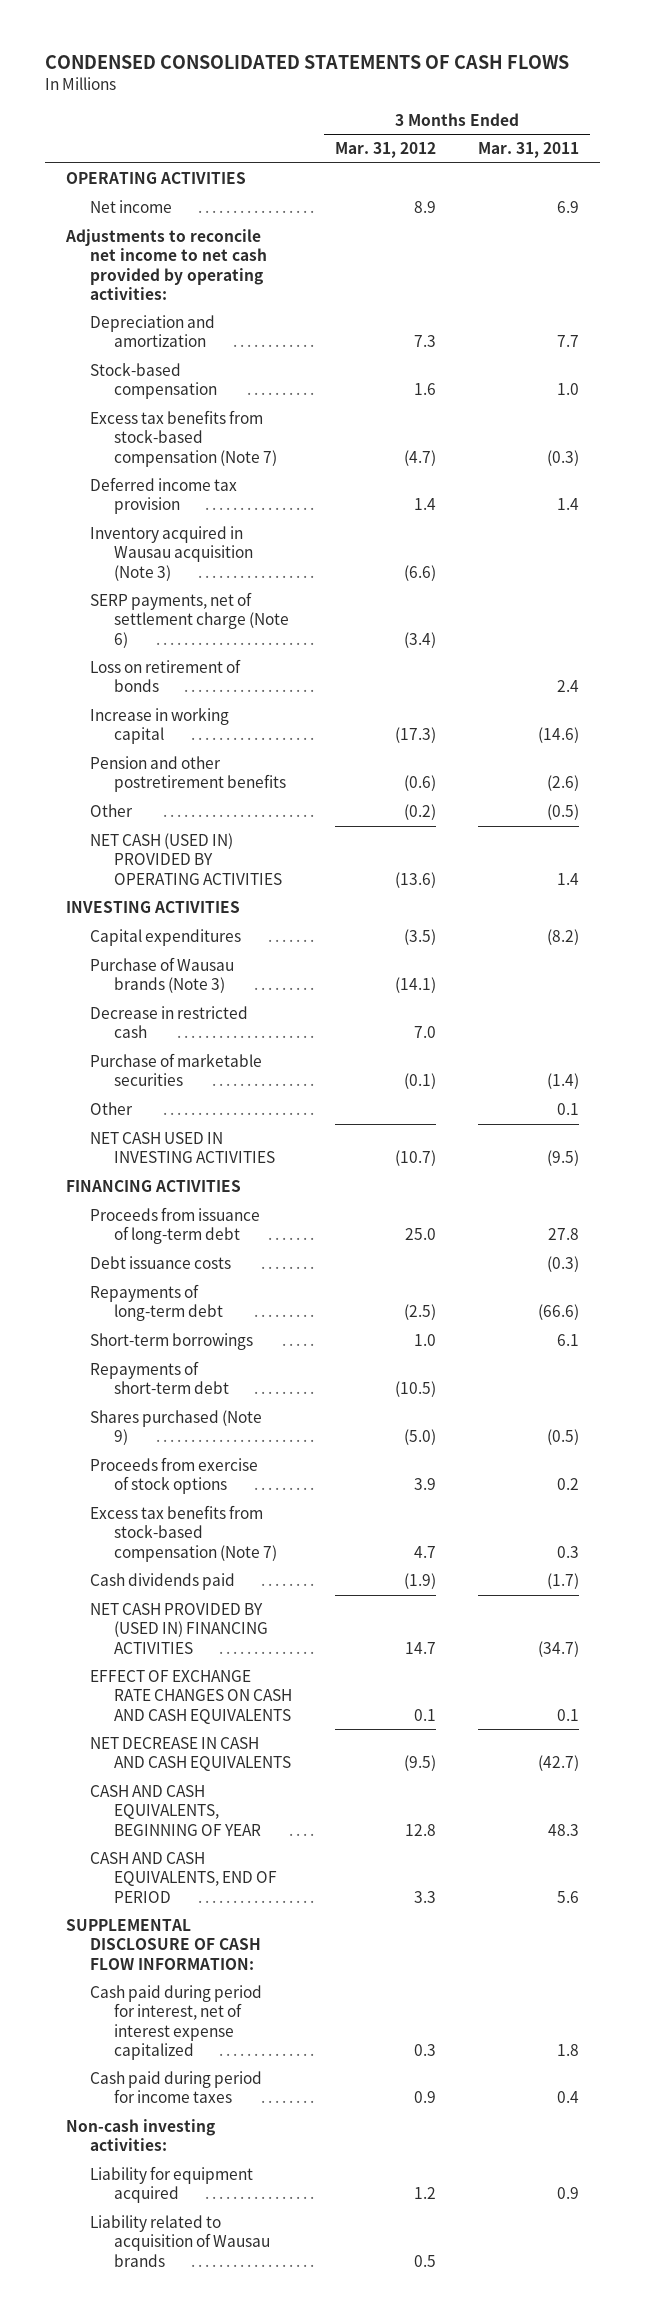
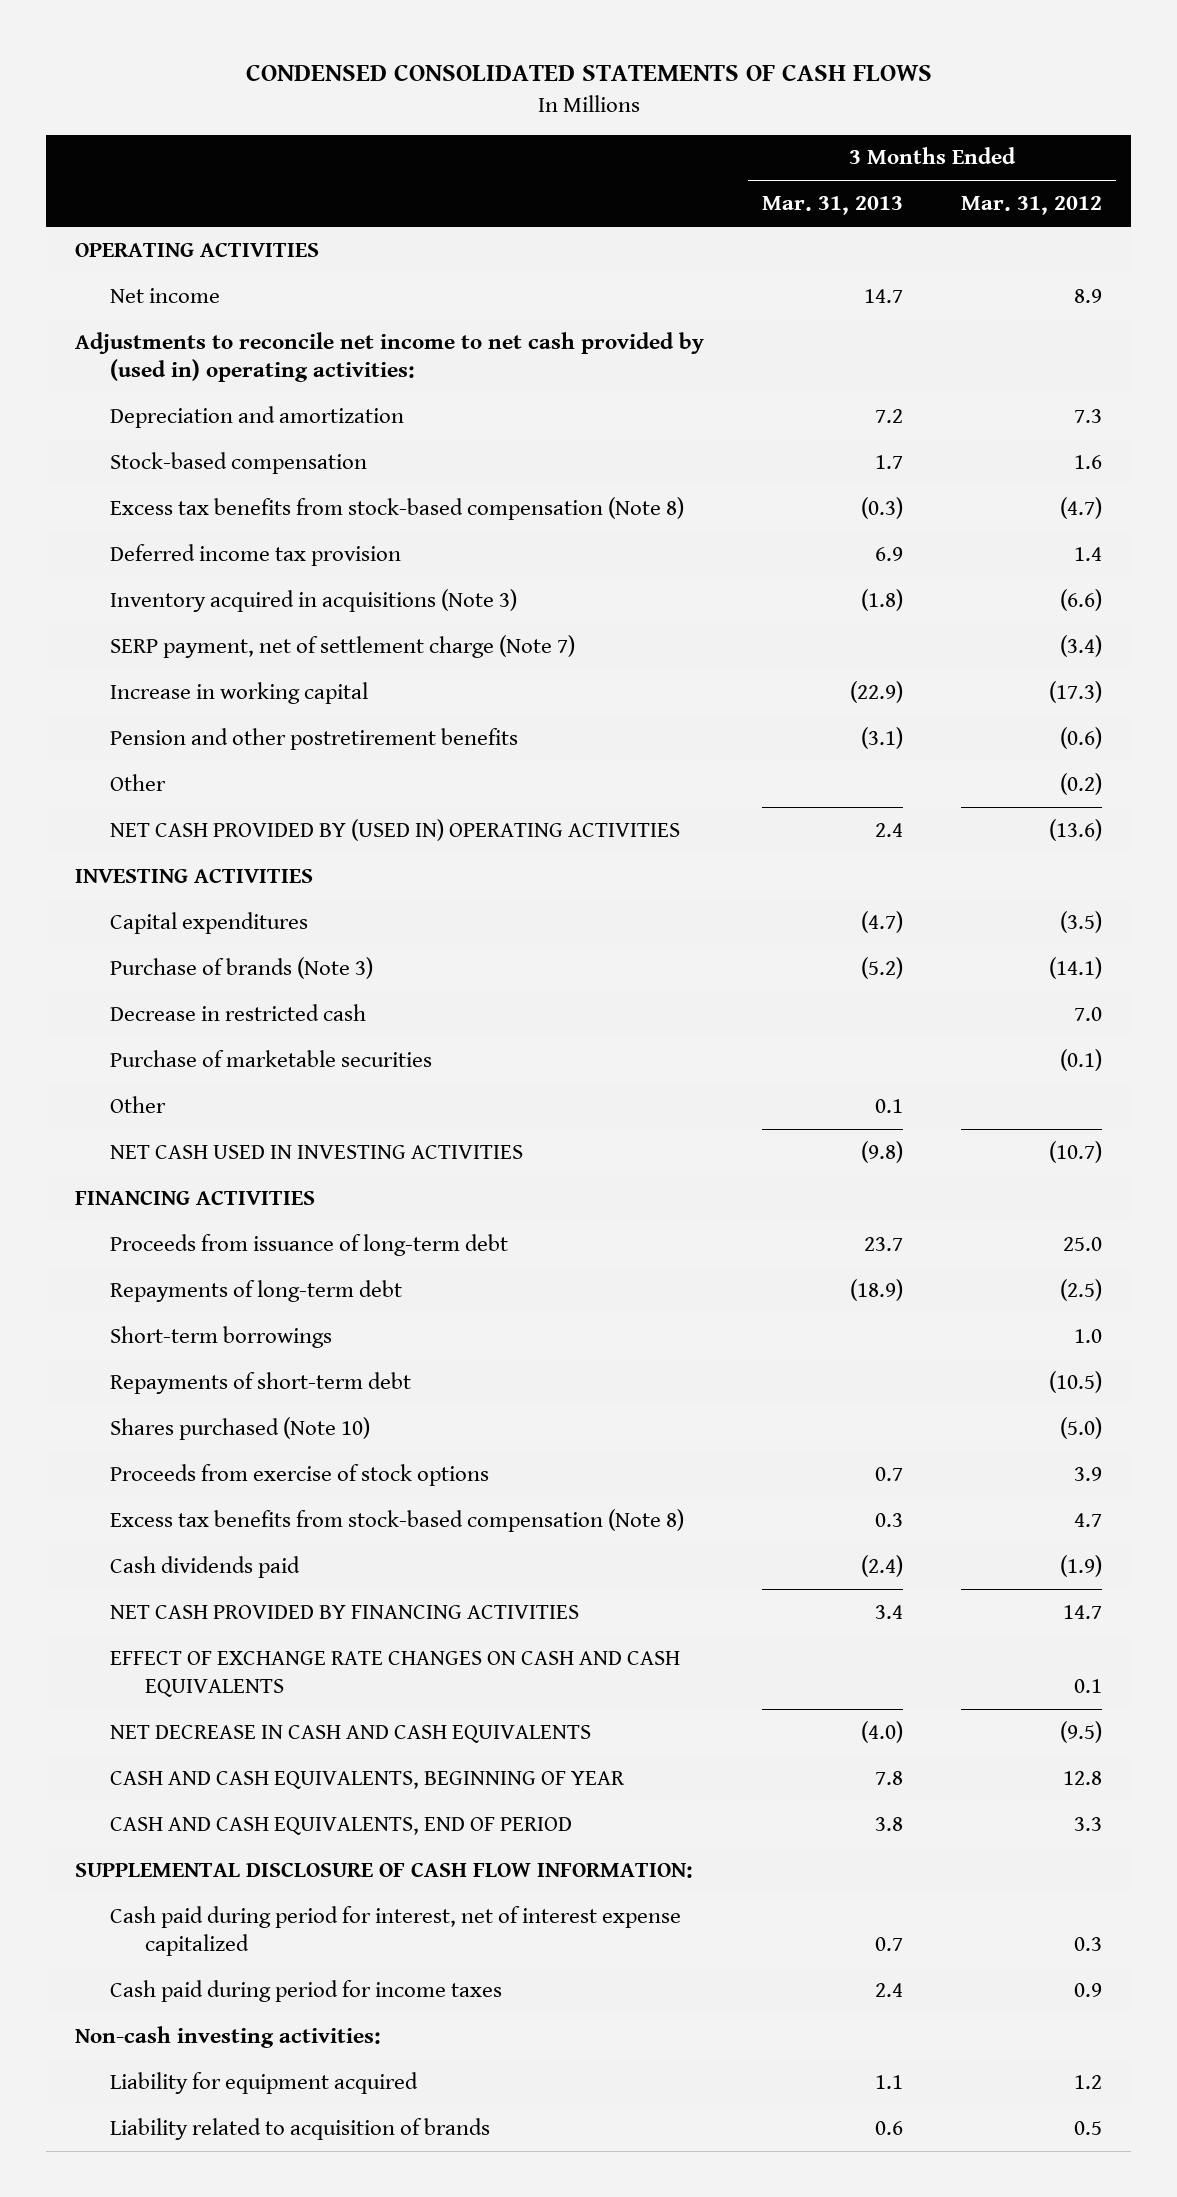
[478,142,580,159] Mar. 31, 2011 -> none
none -> [762,196,904,216] Mar. 31, 2013
[64,229,268,300] Adjustments to reconcile net income to net cash provided by operating activities: -> [75,331,705,383] Adjustments to reconcile net income to net cash provided by (used in) operating activities:
[90,410,278,467] Excess tax benefits from stock-based compensation (Note 7) -> [110,496,685,520] Excess tax benefits from stock-based compensation (Note 8)
[90,659,242,693] Loss on retirement of bonds -> none
[90,526,254,581] Inventory acquired in Wausau acquisition (Note 3) -> [110,588,518,612] Inventory acquired in acquisitions (Note 3)
[90,592,290,648] SERP payments, net of settlement charge (Note 6) -> [110,634,576,658] SERP payment, net of settlement charge (Note 7)
[90,833,283,885] NET CASH (USED IN) PROVIDED BY OPERATING ACTIVITIES -> [110,818,681,841] NET CASH PROVIDED BY (USED IN) OPERATING ACTIVITIES
[90,957,235,994] Purchase of Wausau brands (Note 3) -> [110,956,374,979] Purchase of brands (Note 3)
[90,1256,232,1270] Debt issuance costs -> none
[90,1410,263,1446] Shares purchased (Note 9) -> [110,1416,371,1440] Shares purchased (Note 10)
[90,1505,278,1562] Excess tax benefits from stock-based compensation (Note 7) -> [110,1508,685,1532] Excess tax benefits from stock-based compensation (Note 8)
[90,1603,269,1654] NET CASH PROVIDED BY (USED IN) FINANCING ACTIVITIES -> [110,1604,580,1619] NET CASH PROVIDED BY FINANCING ACTIVITIES
[90,2215,271,2267] Liability related to acquisition of Wausau brands -> [110,2117,491,2140] Liability related to acquisition of brands

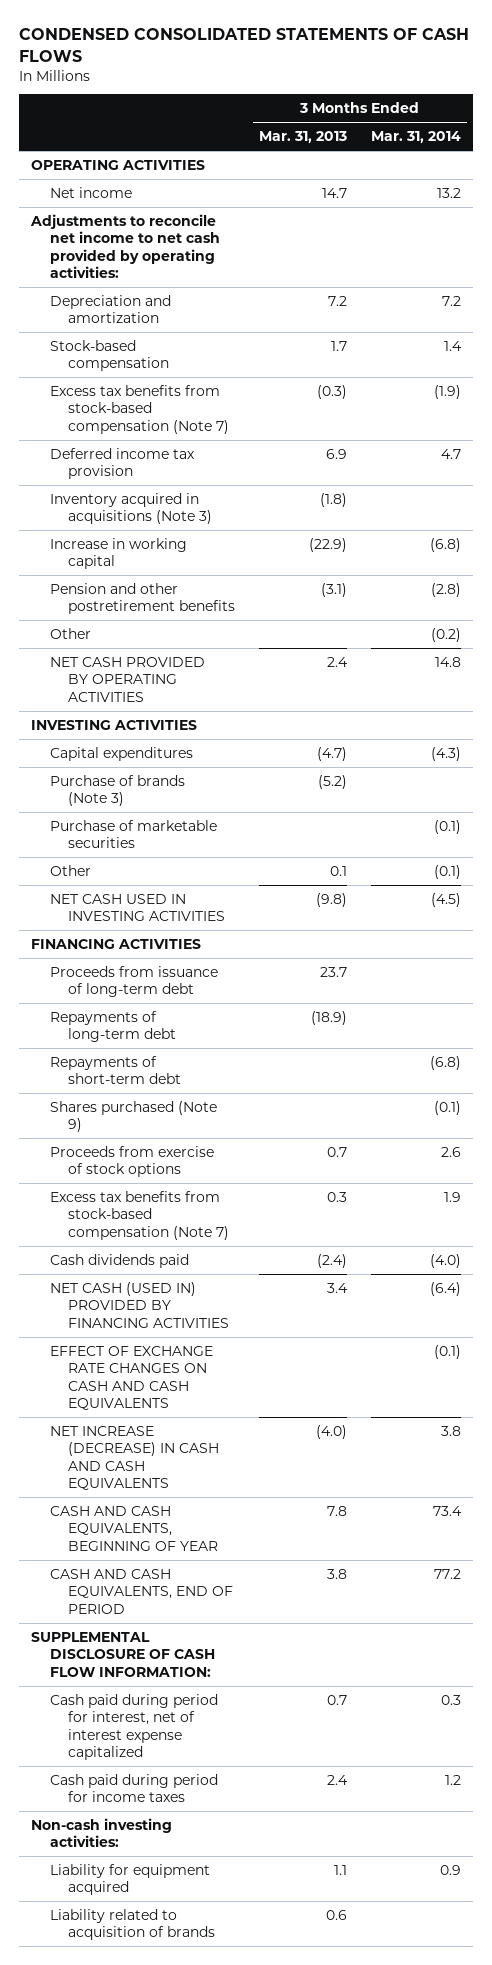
[960,196,1102,216] Mar. 31, 2012 -> none
none -> [371,131,462,144] Mar. 31, 2014
[75,331,705,383] Adjustments to reconcile net income to net cash provided by (used in) operating activities: -> [29,213,220,279] Adjustments to reconcile net income to net cash provided by operating activities:
[110,496,685,520] Excess tax benefits from stock-based compensation (Note 8) -> [49,384,230,434] Excess tax benefits from stock-based compensation (Note 7)
[110,634,576,658] SERP payment, net of settlement charge (Note 7) -> none
[110,818,681,841] NET CASH PROVIDED BY (USED IN) OPERATING ACTIVITIES -> [49,656,205,702] NET CASH PROVIDED BY OPERATING ACTIVITIES
[110,1003,367,1021] Decrease in restricted cash -> none
[110,1325,333,1348] Short-term borrowings -> none
[110,1416,371,1440] Shares purchased (Note 10) -> [49,1100,217,1133] Shares purchased (Note 9)
[110,1508,685,1532] Excess tax benefits from stock-based compensation (Note 8) -> [49,1190,230,1240] Excess tax benefits from stock-based compensation (Note 7)
[110,1604,580,1619] NET CASH PROVIDED BY FINANCING ACTIVITIES -> [49,1281,230,1328] NET CASH (USED IN) PROVIDED BY FINANCING ACTIVITIES
[110,1724,592,1743] NET DECREASE IN CASH AND CASH EQUIVALENTS -> [49,1425,220,1491] NET INCREASE (DECREASE) IN CASH AND CASH EQUIVALENTS

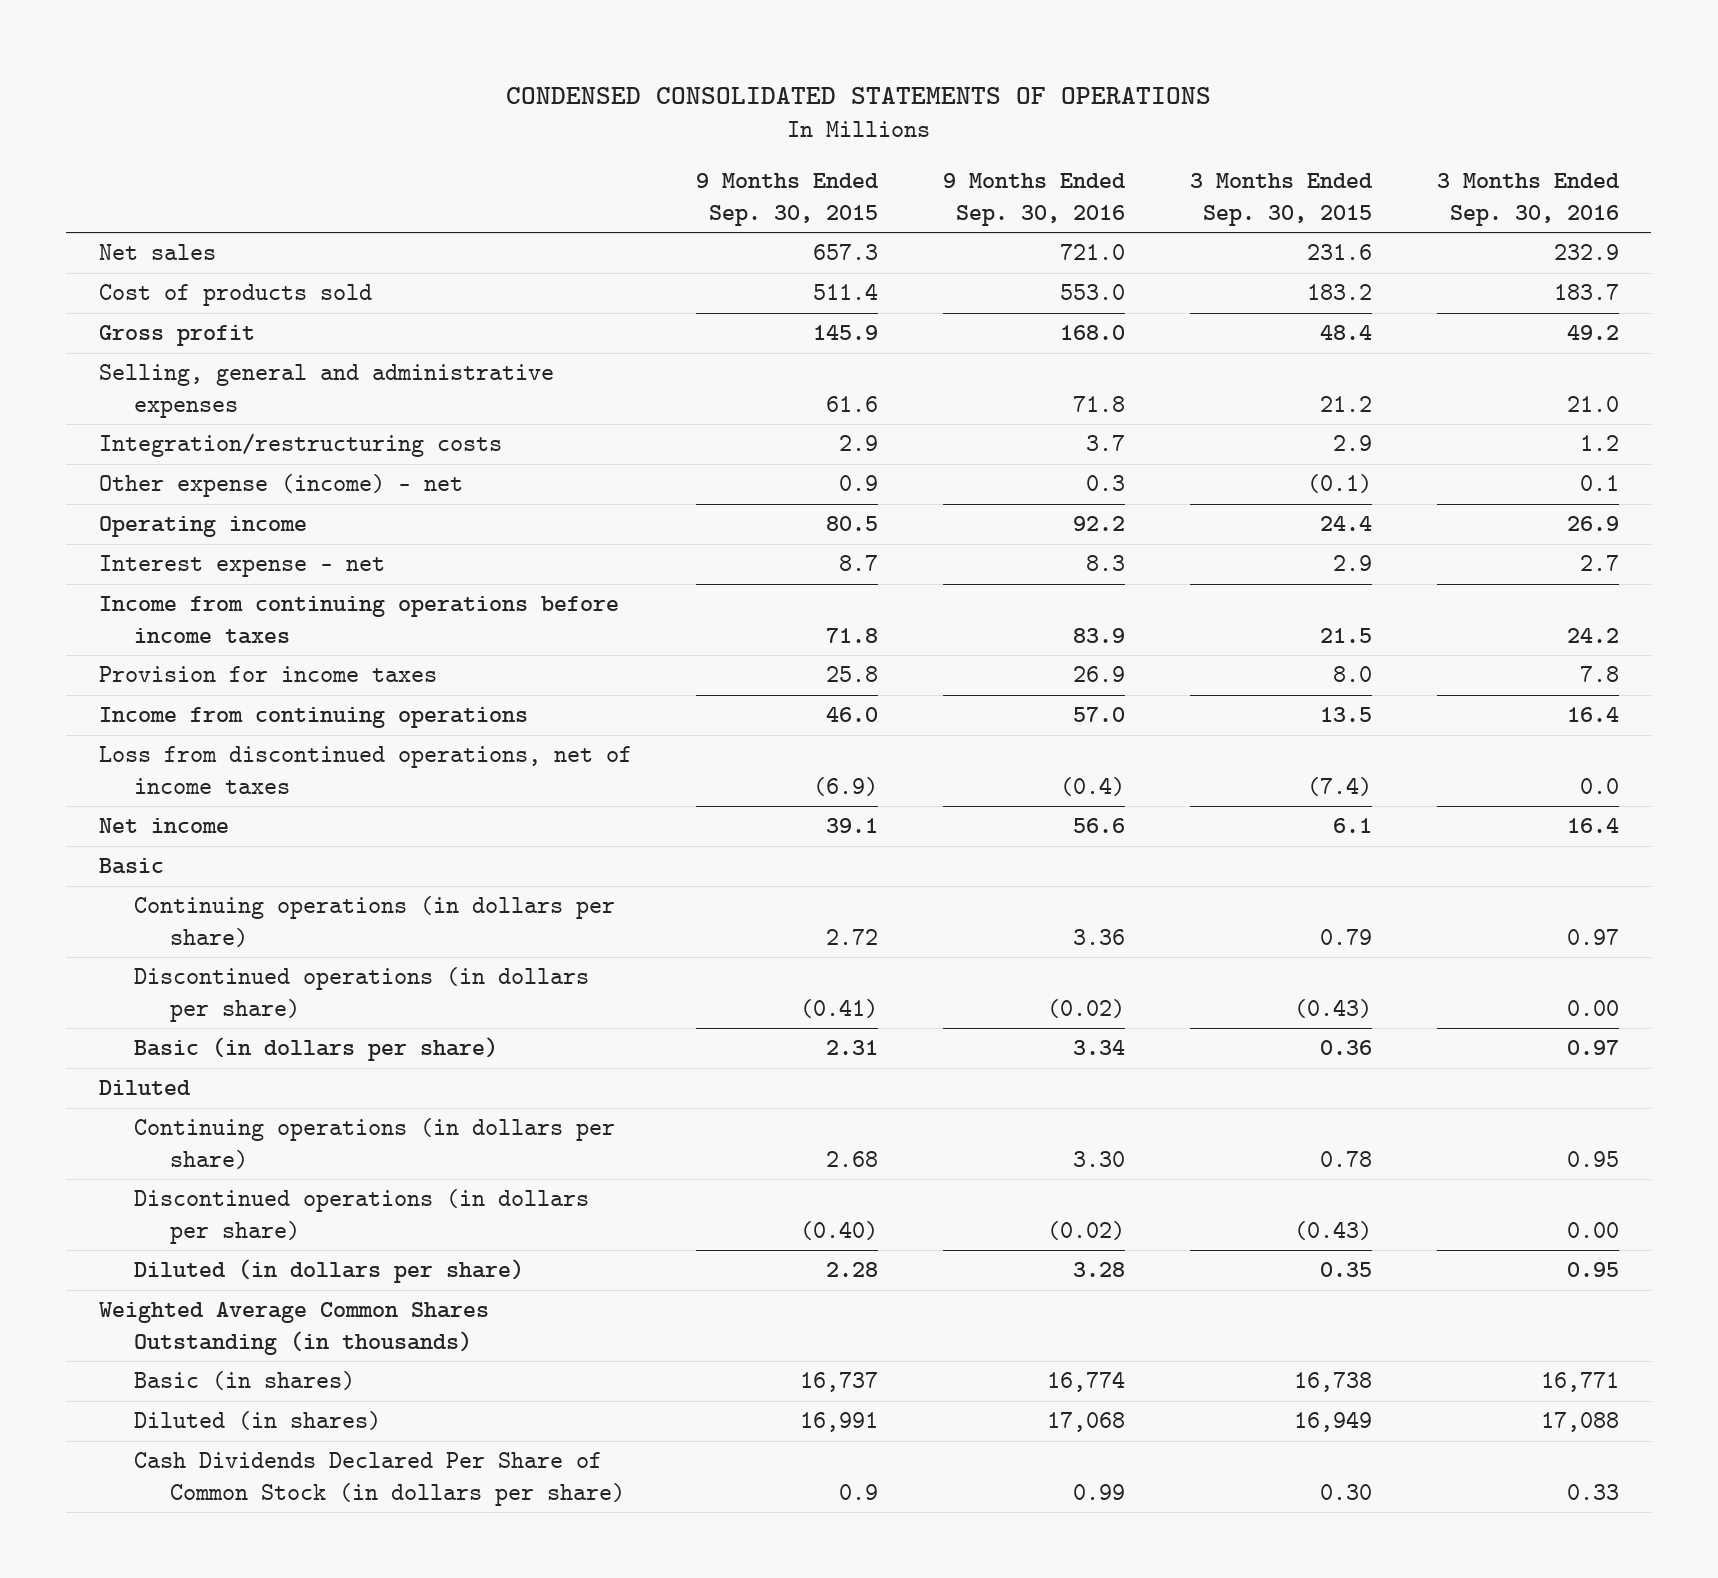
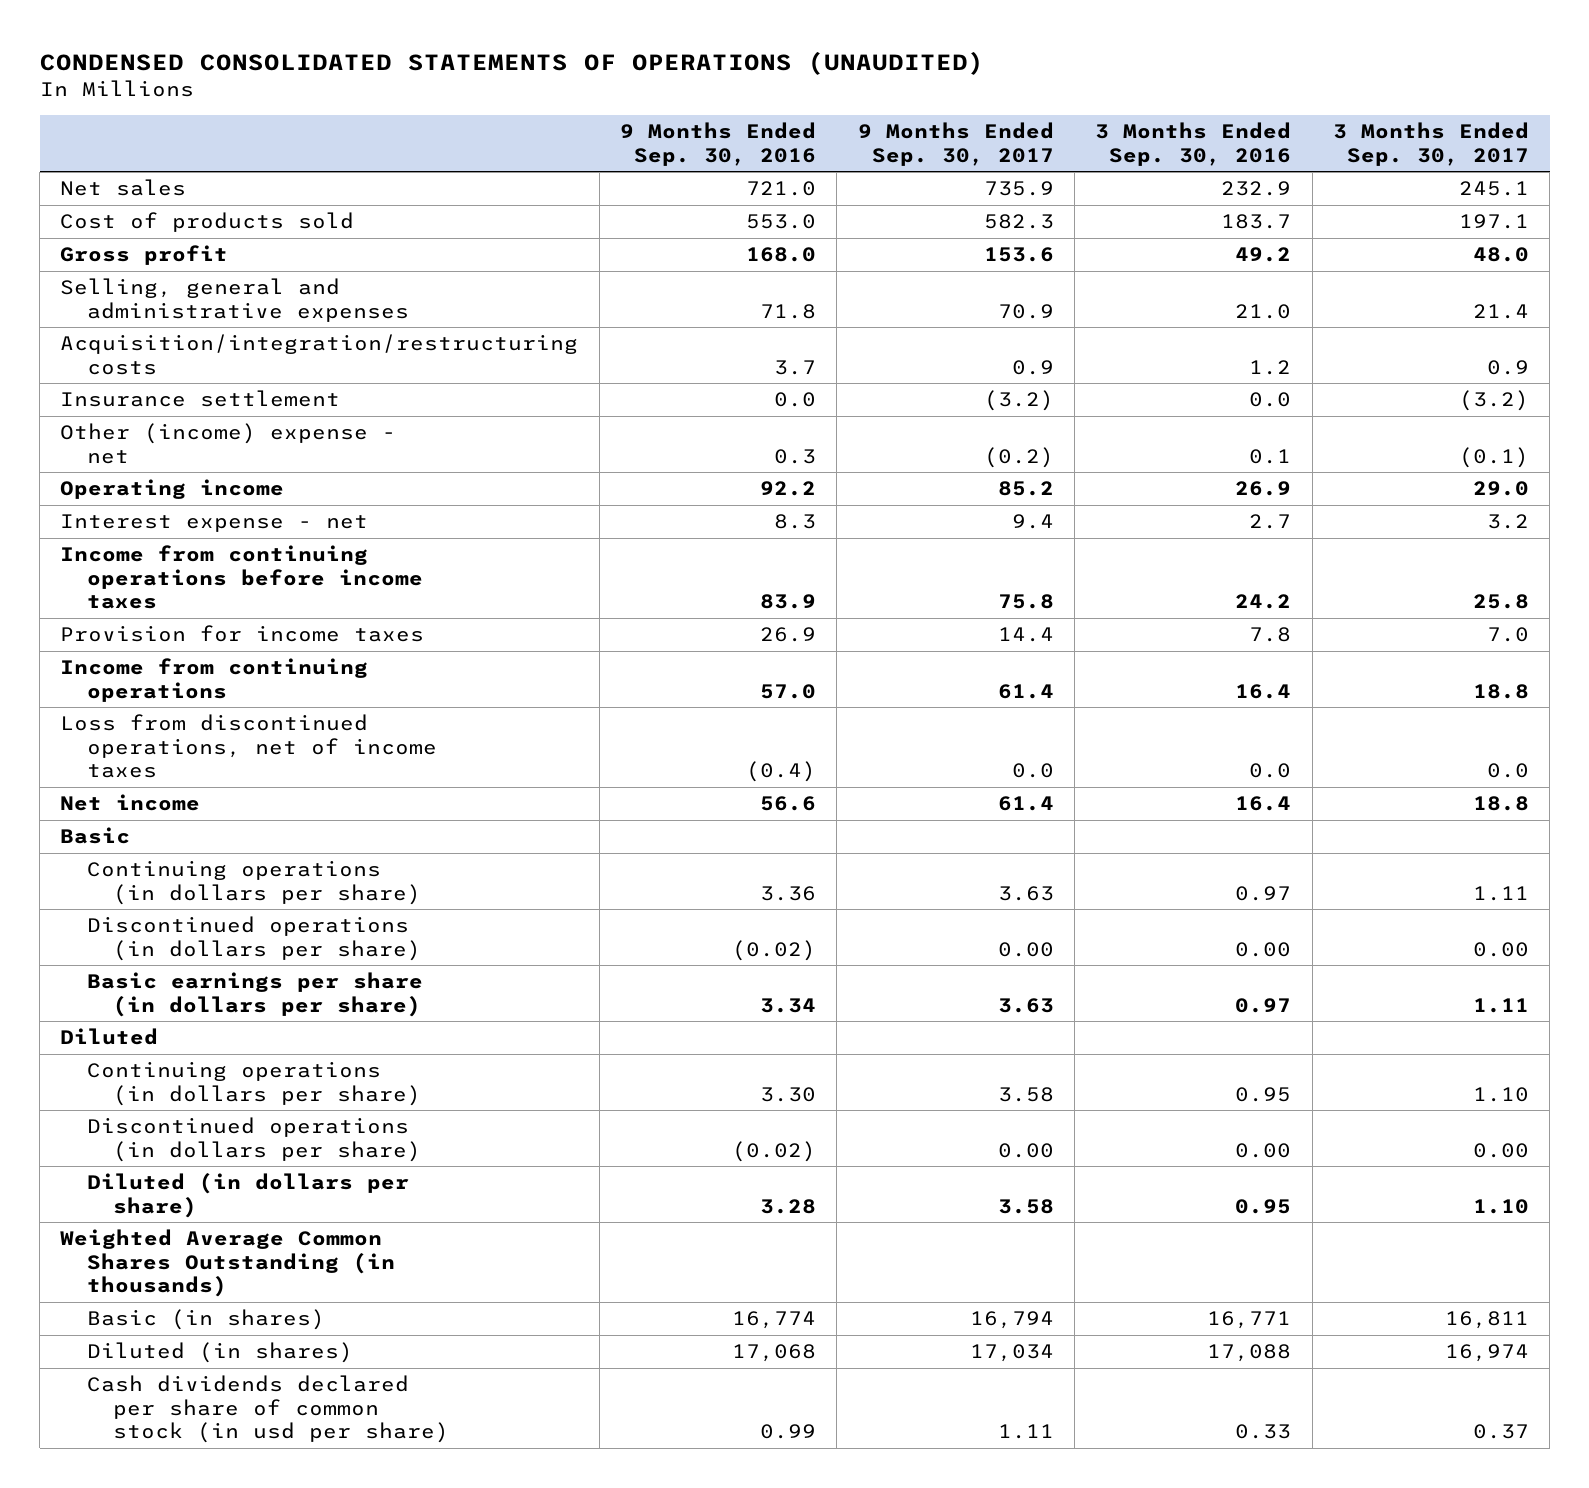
[505,86,1211,104] CONDENSED CONSOLIDATED STATEMENTS OF OPERATIONS -> [39,50,984,75] CONDENSED CONSOLIDATED STATEMENTS OF OPERATIONS (UNAUDITED)
[696,173,880,226] 9 Months Ended Sep. 30, 2015 -> none
[1190,173,1374,226] 3 Months Ended Sep. 30, 2015 -> none
none -> [857,122,1054,166] 9 Months Ended Sep. 30, 2017
none -> [1332,122,1529,166] 3 Months Ended Sep. 30, 2017
[98,433,502,458] Integration/restructuring costs -> [60,334,579,375] Acquisition/integration/restructuring costs
none -> [60,390,341,408] Insurance settlement
[98,474,463,498] Other expense (income) - net -> [60,423,397,464] Other (income) expense - net
[134,1037,499,1062] Basic (in dollars per share) -> [86,972,423,1017] Basic earnings per share (in dollars per share)
[134,1452,625,1506] Cash Dividends Declared Per Share of Common Stock (in dollars per share) -> [86,1375,449,1444] Cash dividends declared per share of common stock (in usd per share)

